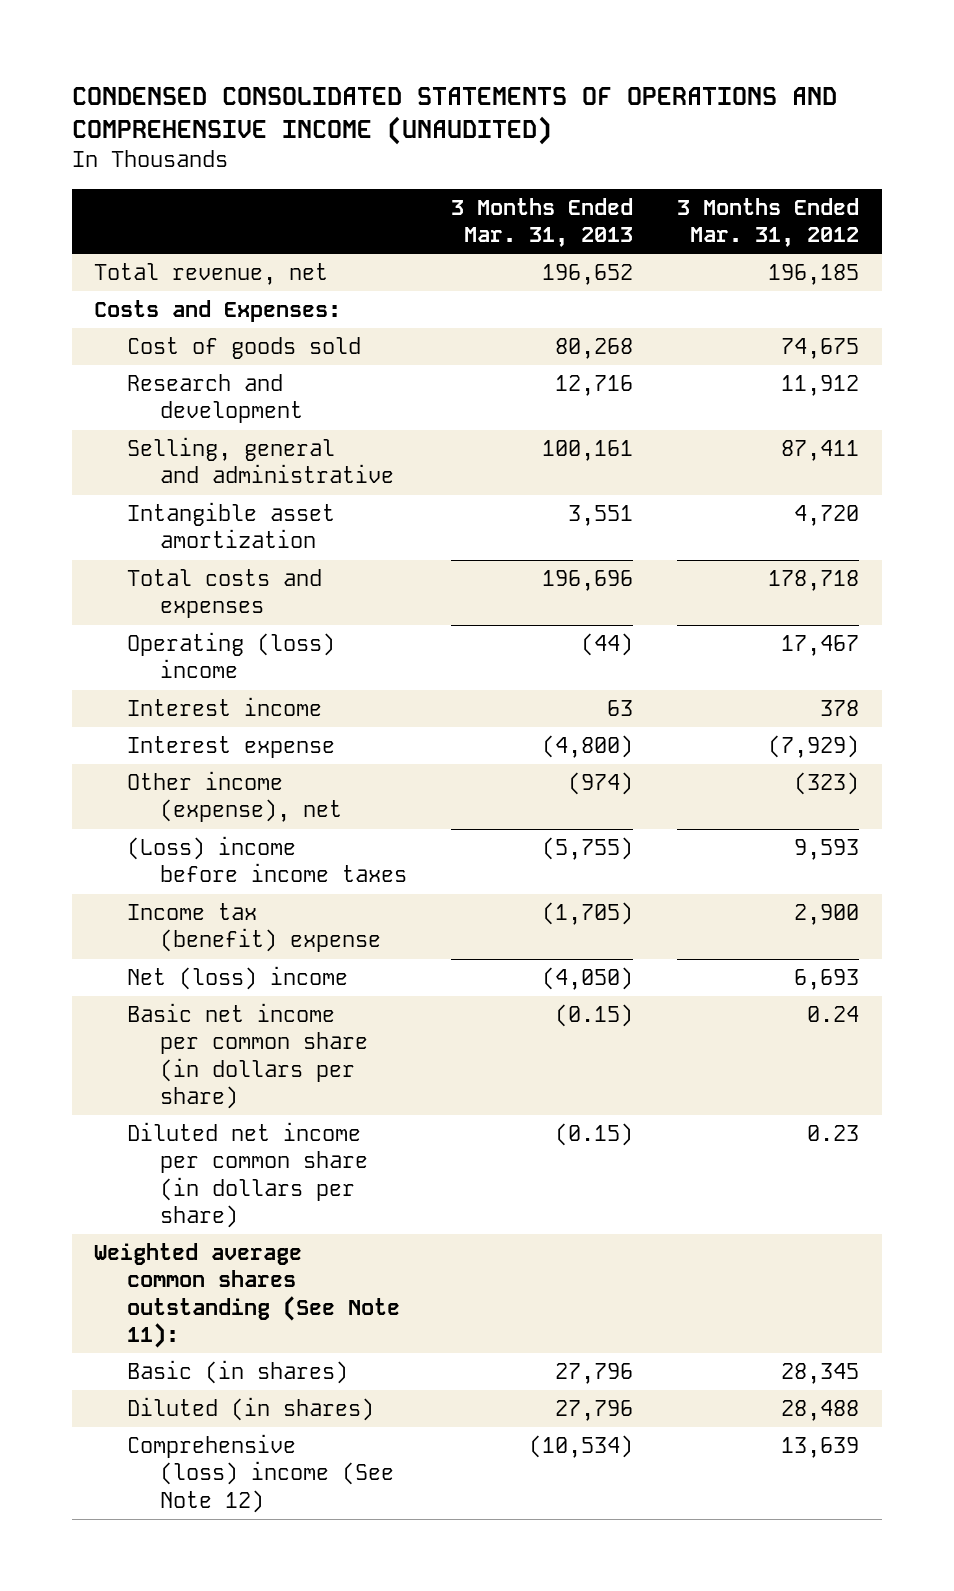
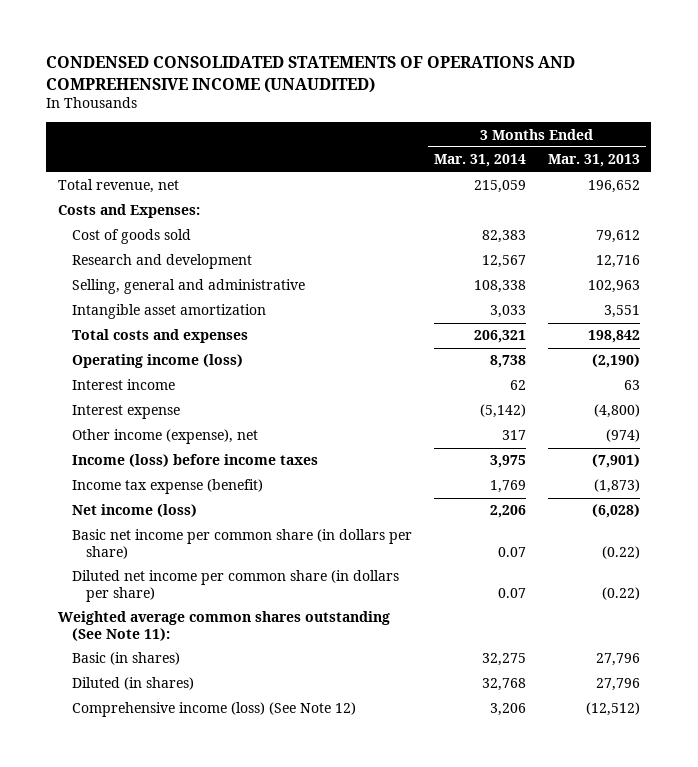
[677,197,860,248] 3 Months Ended Mar. 31, 2012 -> none
none -> [433,154,526,168] Mar. 31, 2014
[555,337,634,359] 80,268 -> [595,230,640,244] 79,612
[542,439,634,461] 100,161 -> [587,280,640,294] 102,963
[542,569,634,591] 196,696 -> [587,330,640,344] 198,842
[127,631,336,679] Operating (loss) income -> [71,354,243,369] Operating income (loss)
[581,632,634,656] (44) -> [591,354,640,369] (2,190)
[127,835,408,883] (Loss) income before income taxes -> [71,454,318,468] Income (loss) before income taxes
[542,836,634,860] (5,755) -> [591,454,640,469] (7,901)
[127,902,382,953] Income tax (benefit) expense -> [71,479,263,495] Income tax expense (benefit)
[542,901,634,925] (1,705) -> [593,479,640,494] (1,873)
[127,965,349,990] Net (loss) income -> [71,504,197,518] Net income (loss)
[542,966,634,990] (4,050) -> [591,504,640,519] (6,028)
[555,1003,634,1027] (0.15) -> [601,545,640,559] (0.22)
[555,1122,634,1146] (0.15) -> [601,586,640,600] (0.22)
[127,1433,395,1513] Comprehensive (loss) income (See Note 12) -> [71,702,356,718] Comprehensive income (loss) (See Note 12)
[529,1434,634,1458] (10,534) -> [585,702,640,717] (12,512)

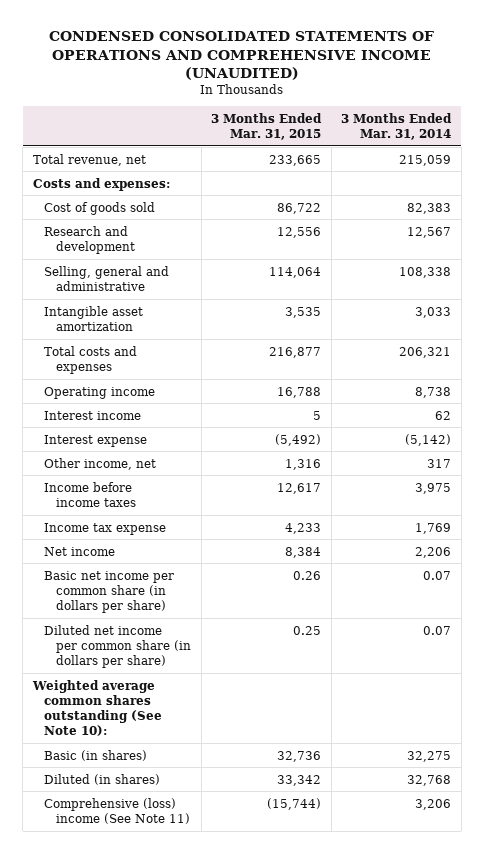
[547,154,640,168] Mar. 31, 2013 -> none
none -> [211,112,323,140] 3 Months Ended Mar. 31, 2015
[57,204,200,219] Costs and Expenses: -> [32,177,170,191] Costs and expenses:
[71,354,243,369] Operating income (loss) -> [44,386,156,399] Operating income
[71,429,258,445] Other income (expense), net -> [44,457,157,470] Other income, net
[71,454,318,468] Income (loss) before income taxes -> [44,481,137,507] Income before income taxes
[71,479,263,495] Income tax expense (benefit) -> [44,522,167,535] Income tax expense
[71,504,197,518] Net income (loss) -> [44,546,116,556] Net income
[57,611,390,641] Weighted average common shares outstanding (See Note 11): -> [31,679,163,737] Weighted average common shares outstanding (See Note 10):
[71,702,356,718] Comprehensive income (loss) (See Note 12) -> [44,797,191,824] Comprehensive (loss) income (See Note 11)

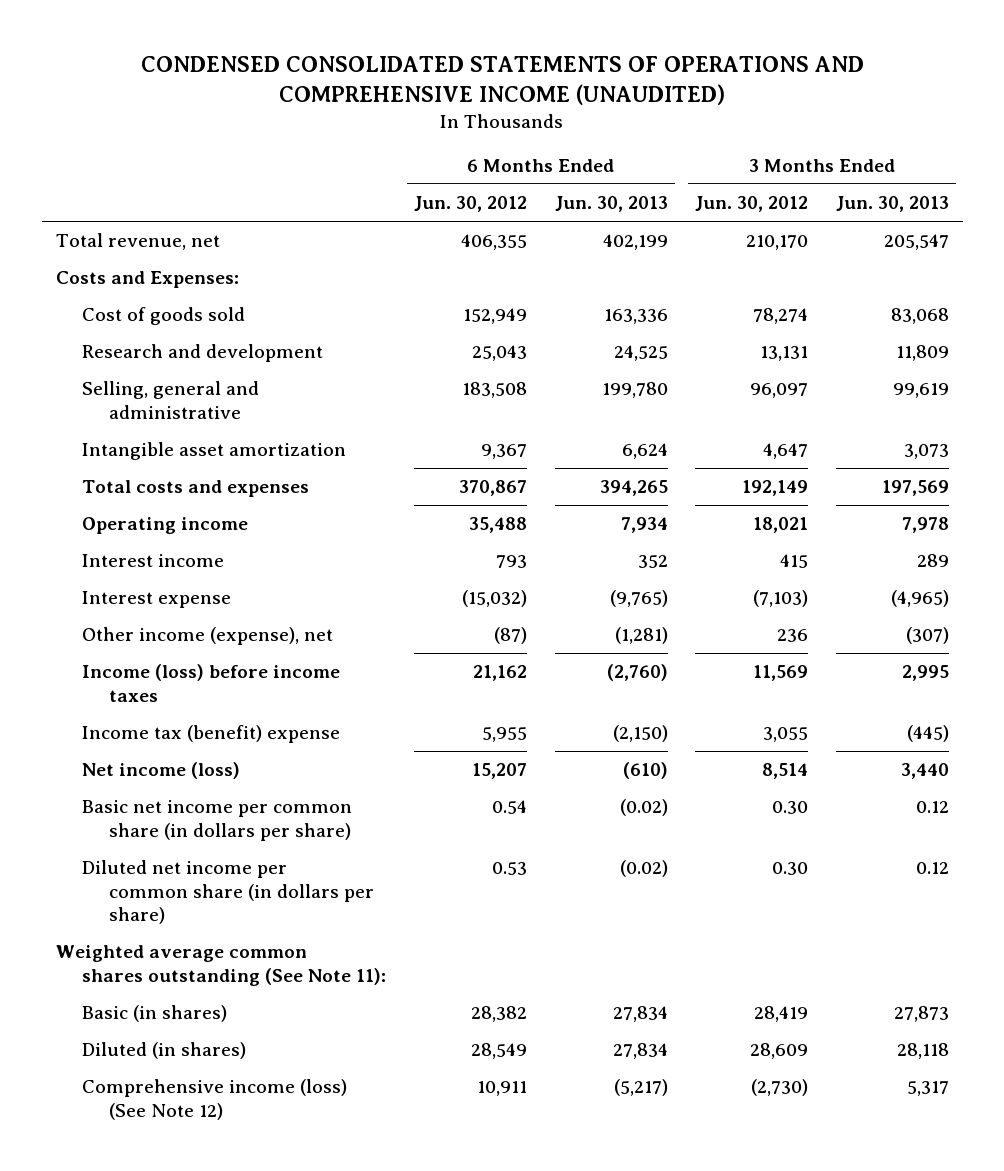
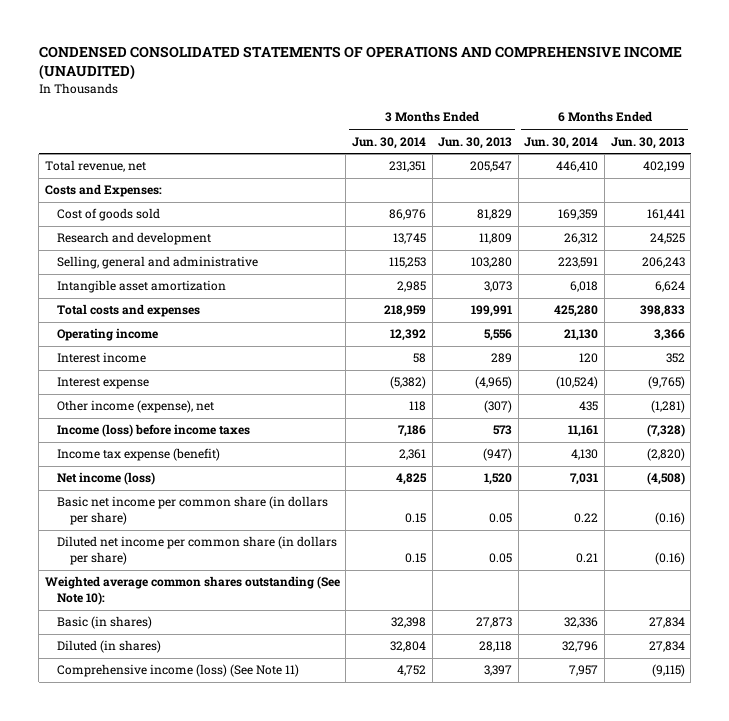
[414,196,528,213] Jun. 30, 2012 -> none
[695,196,809,213] Jun. 30, 2012 -> none
none -> [351,136,426,149] Jun. 30, 2014
none -> [524,136,599,149] Jun. 30, 2014
[603,309,668,325] 163,336 -> [646,209,685,221] 161,441
[890,308,949,325] 83,068 -> [477,209,513,221] 81,829
[601,382,668,399] 199,780 -> [641,257,685,269] 206,243
[892,383,949,399] 99,619 -> [471,257,513,269] 103,280
[599,480,668,497] 394,265 -> [639,305,685,318] 398,833
[881,480,949,497] 197,569 -> [471,305,513,318] 199,991
[620,517,668,534] 7,934 -> [653,329,685,342] 3,366
[901,517,949,534] 7,978 -> [484,329,513,342] 5,556
[606,664,668,682] (2,760) -> [646,424,685,438] (7,328)
[901,665,949,682] 2,995 -> [493,425,513,436] 573
[82,725,341,744] Income tax (benefit) expense -> [57,448,221,462] Income tax expense (benefit)
[612,725,668,743] (2,150) -> [646,448,685,462] (2,820)
[906,725,949,743] (445) -> [483,448,513,462] (947)
[622,762,668,780] (610) -> [646,472,685,486] (4,508)
[900,763,949,780] 3,440 -> [484,473,513,486] 1,520
[619,799,668,817] (0.02) -> [654,512,685,526] (0.16)
[915,801,949,814] 0.12 -> [489,513,513,524] 0.05
[619,860,668,878] (0.02) -> [654,552,685,566] (0.16)
[915,862,949,875] 0.12 -> [489,553,513,564] 0.05
[55,945,387,986] Weighted average common shares outstanding (See Note 11): -> [44,576,340,606] Weighted average common shares outstanding (See Note 10):
[82,1079,348,1120] Comprehensive income (loss) (See Note 12) -> [57,664,300,678] Comprehensive income (loss) (See Note 11)
[613,1079,668,1097] (5,217) -> [651,664,685,678] (9,115)
[906,1081,949,1097] 5,317 -> [484,665,513,677] 3,397

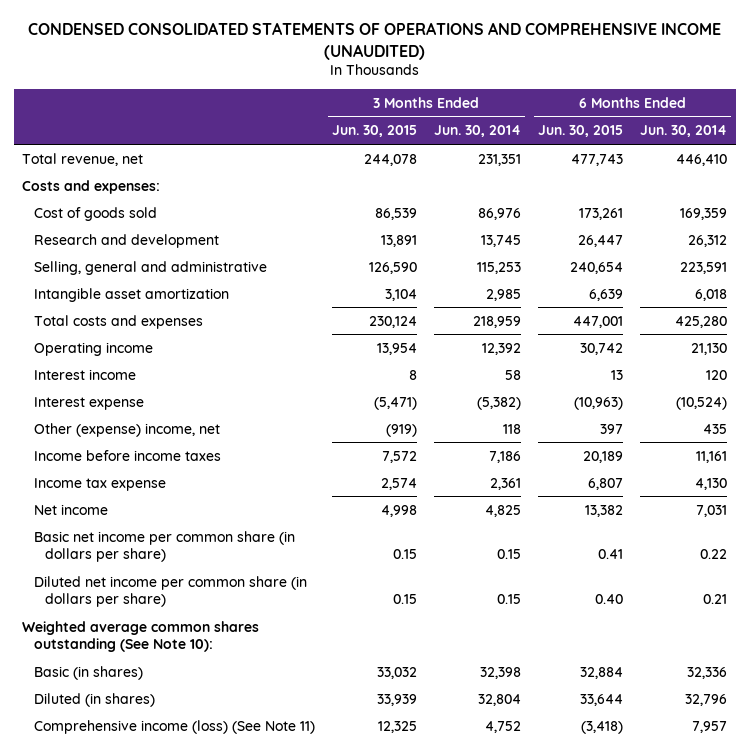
[438,136,513,149] Jun. 30, 2013 -> none
[610,136,685,149] Jun. 30, 2013 -> none
none -> [331,125,417,138] Jun. 30, 2015
none -> [538,125,624,138] Jun. 30, 2015
[44,184,162,198] Costs and Expenses: -> [22,179,161,194] Costs and expenses:
[57,400,215,414] Other income (expense), net -> [33,422,220,437] Other (expense) income, net
[57,424,251,438] Income (loss) before income taxes -> [33,449,221,461] Income before income taxes
[57,448,221,462] Income tax expense (benefit) -> [33,477,166,491] Income tax expense
[57,472,156,486] Net income (loss) -> [33,503,108,515] Net income

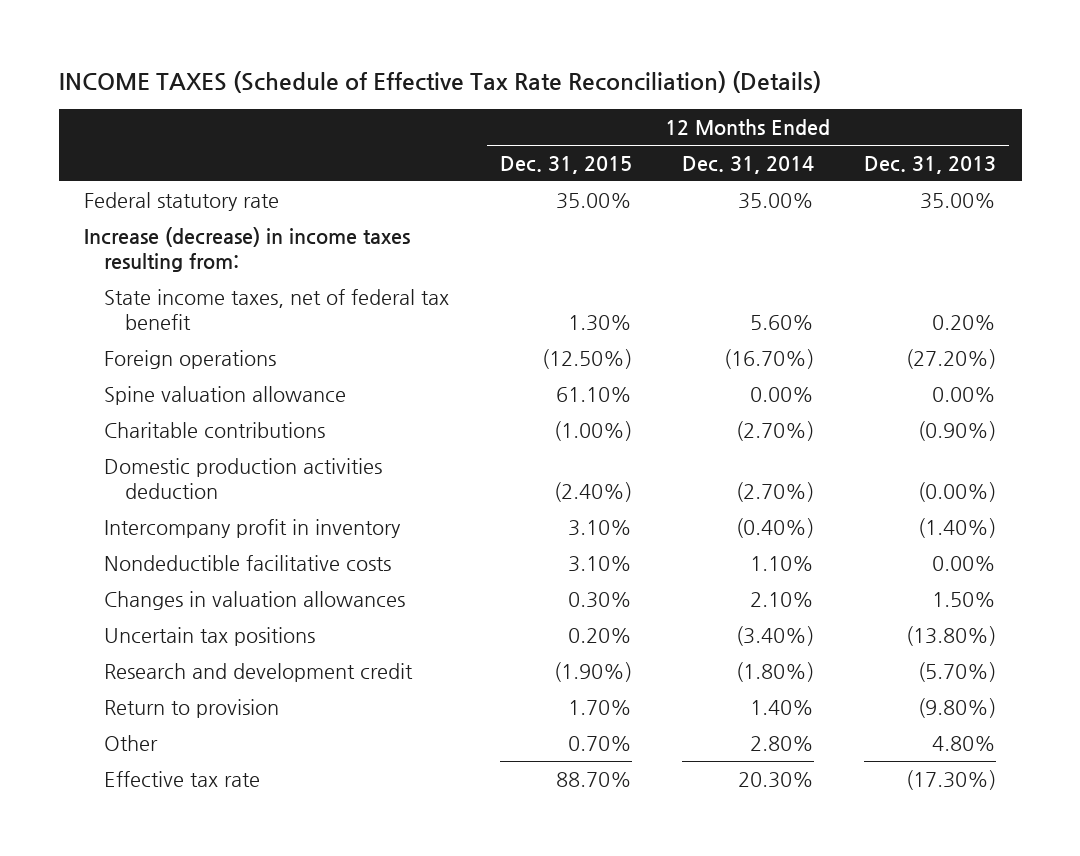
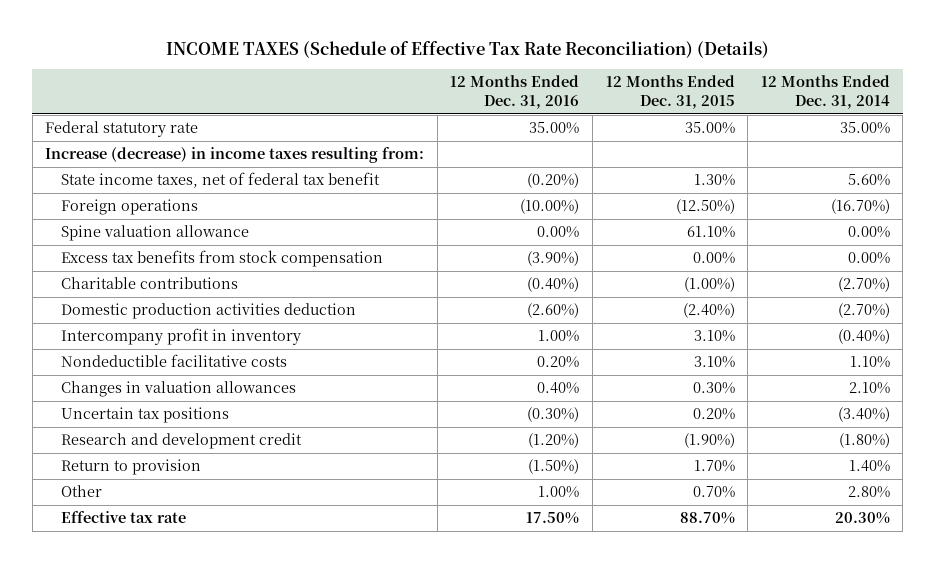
[864,155,997,174] Dec. 31, 2013 -> none
none -> [450,75,580,109] 12 Months Ended Dec. 31, 2016
none -> [61,250,384,268] Excess tax benefits from stock compensation

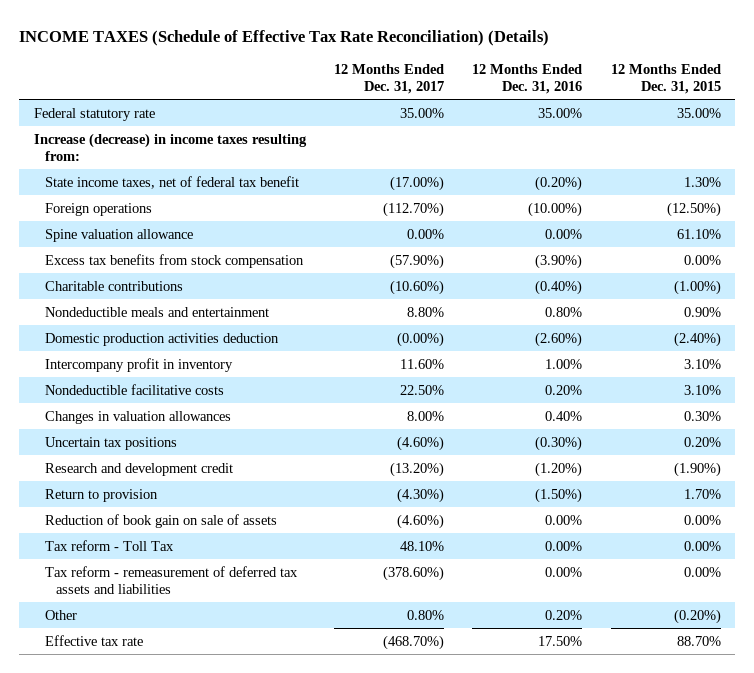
[760,75,890,109] 12 Months Ended Dec. 31, 2014 -> none
none -> [333,63,444,94] 12 Months Ended Dec. 31, 2017
none -> [44,306,269,317] Nondeductible meals and entertainment
none -> [44,513,277,528] Reduction of book gain on sale of assets
none -> [44,539,174,551] Tax reform - Toll Tax
none -> [44,565,298,594] Tax reform - remeasurement of deferred tax assets and liabilities
[538,486,580,499] 1.00% -> [545,609,583,620] 0.20%
[692,486,735,499] 0.70% -> [673,608,721,624] (0.20%)

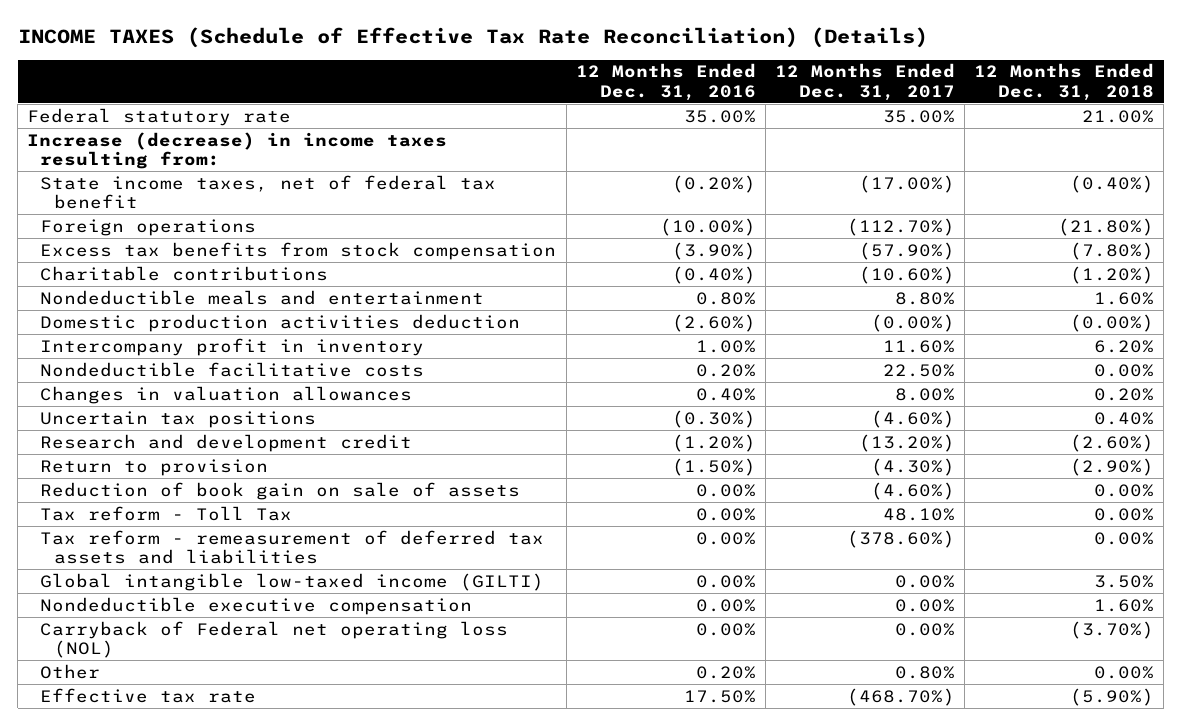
[610,63,721,94] 12 Months Ended Dec. 31, 2015 -> none
none -> [974,63,1155,101] 12 Months Ended Dec. 31, 2018
[44,228,193,242] Spine valuation allowance -> none
none -> [40,572,545,591] Global intangible low-taxed income (GILTI)
none -> [40,596,473,615] Nondeductible executive compensation
none -> [40,620,509,658] Carryback of Federal net operating loss (NOL)

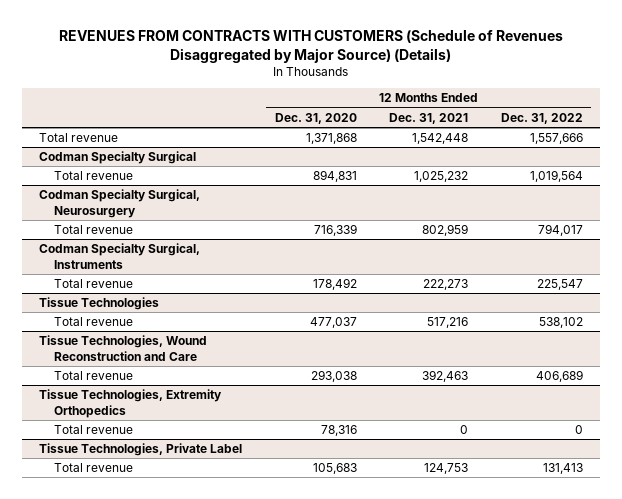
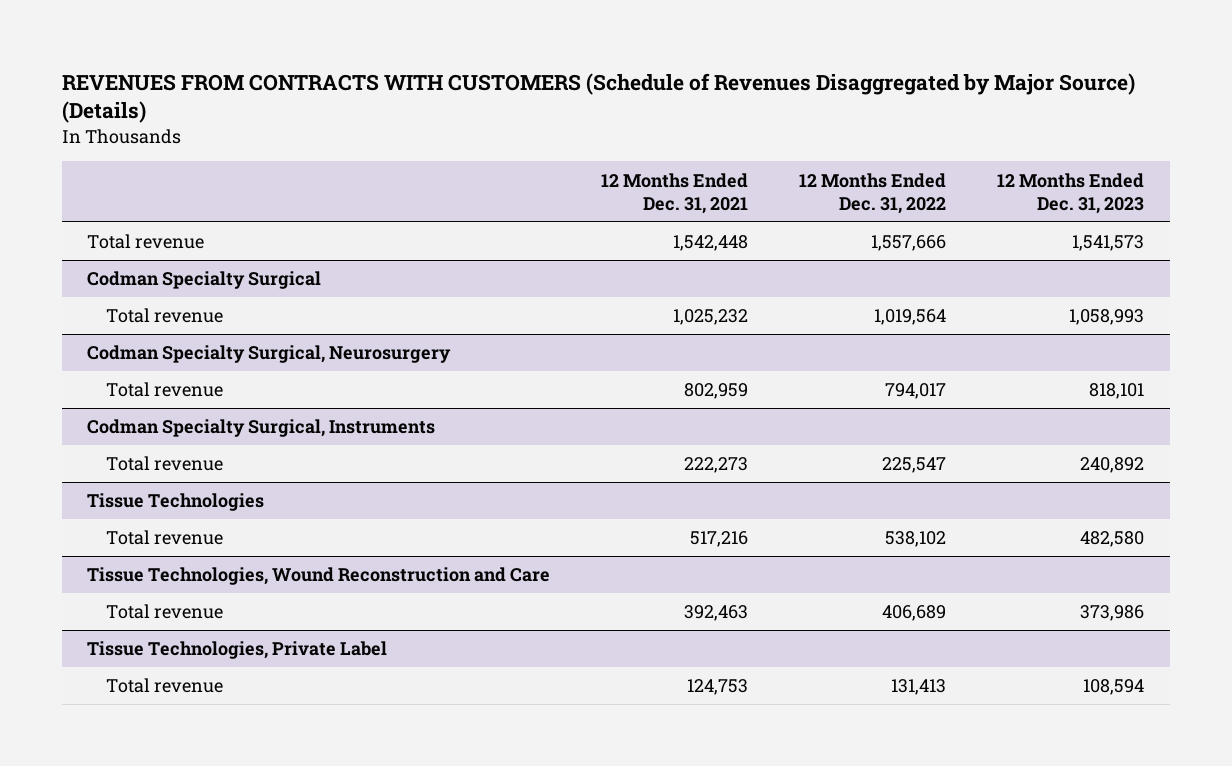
[274,112,357,124] Dec. 31, 2020 -> none
none -> [997,172,1145,214] 12 Months Ended Dec. 31, 2023
[38,389,222,418] Tissue Technologies, Extremity Orthopedics -> none
[54,425,134,435] Total revenue -> none

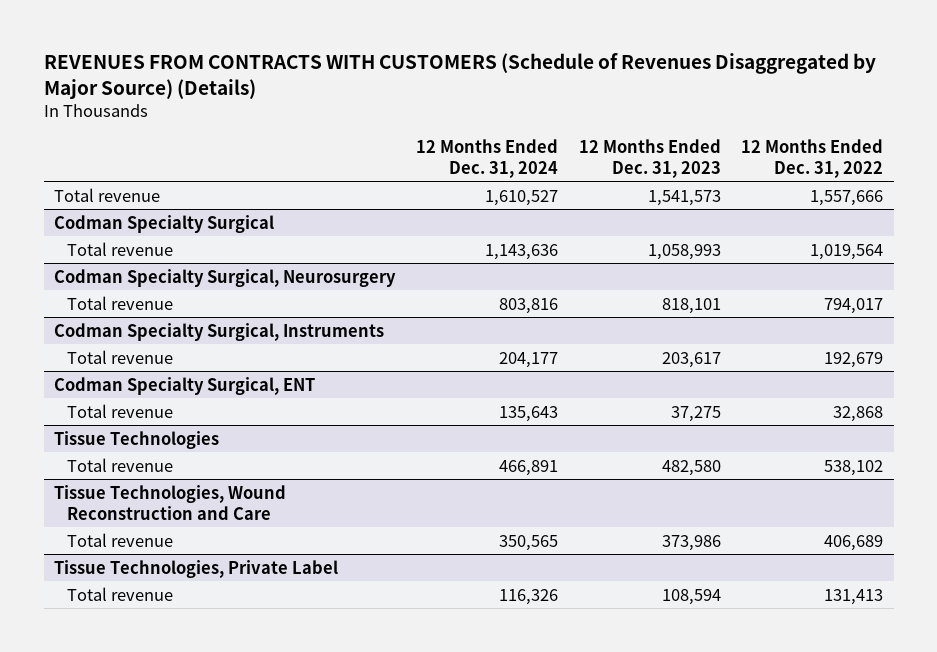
[601,172,749,214] 12 Months Ended Dec. 31, 2021 -> none
none -> [415,138,558,178] 12 Months Ended Dec. 31, 2024
[882,457,947,474] 225,547 -> [824,351,884,368] 192,679
[1080,457,1145,474] 240,892 -> [661,351,721,368] 203,617
none -> [54,376,316,395] Codman Specialty Surgical, ENT
none -> [66,403,173,418] Total revenue

